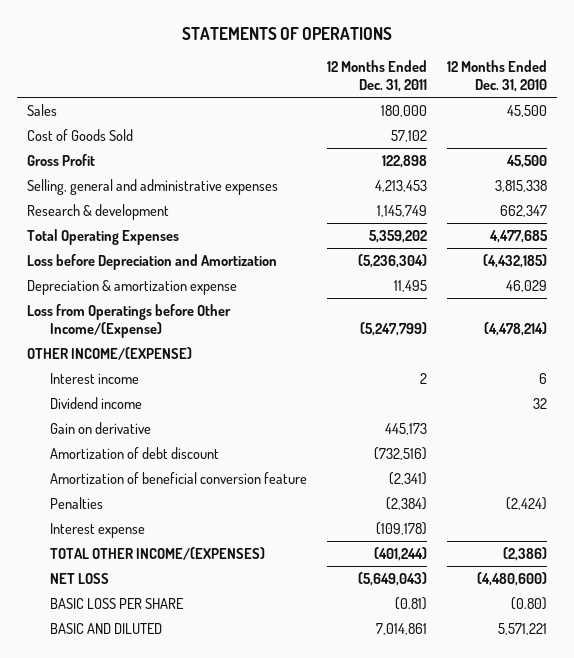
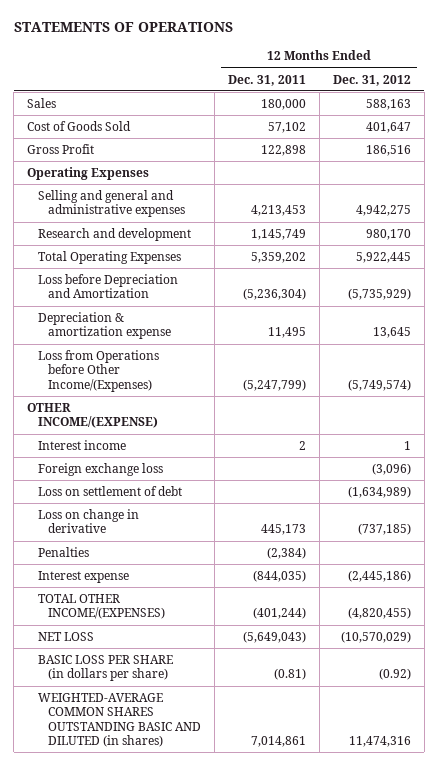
[446,60,547,92] 12 Months Ended Dec. 31, 2010 -> none
none -> [332,74,411,86] Dec. 31, 2012
none -> [27,166,150,180] Operating Expenses
[26,178,278,195] Selling, general and administrative expenses -> [37,189,186,218] Selling and general and administrative expenses
[26,203,169,220] Research & development -> [37,227,191,241] Research and development
[26,303,231,338] Loss from Operatings before Other Income/(Expense) -> [37,349,159,392] Loss from Operations before Other Income/(Expenses)
[49,396,142,409] Dividend income -> none
[49,446,219,459] Amortization of debt discount -> none
[49,471,307,484] Amortization of beneficial conversion feature -> none
none -> [37,462,163,476] Foreign exchange loss
none -> [37,485,182,496] Loss on settlement of debt
[49,421,151,434] Gain on derivative -> [37,508,139,534] Loss on change in derivative
[375,521,427,535] (109,178) -> [252,569,306,582] (844,035)
[49,597,184,609] BASIC LOSS PER SHARE -> [37,654,173,682] BASIC LOSS PER SHARE (in dollars per share)
[49,622,162,634] BASIC AND DILUTED -> [37,692,202,748] WEIGHTED-AVERAGE COMMON SHARES OUTSTANDING BASIC AND DILUTED (in shares)

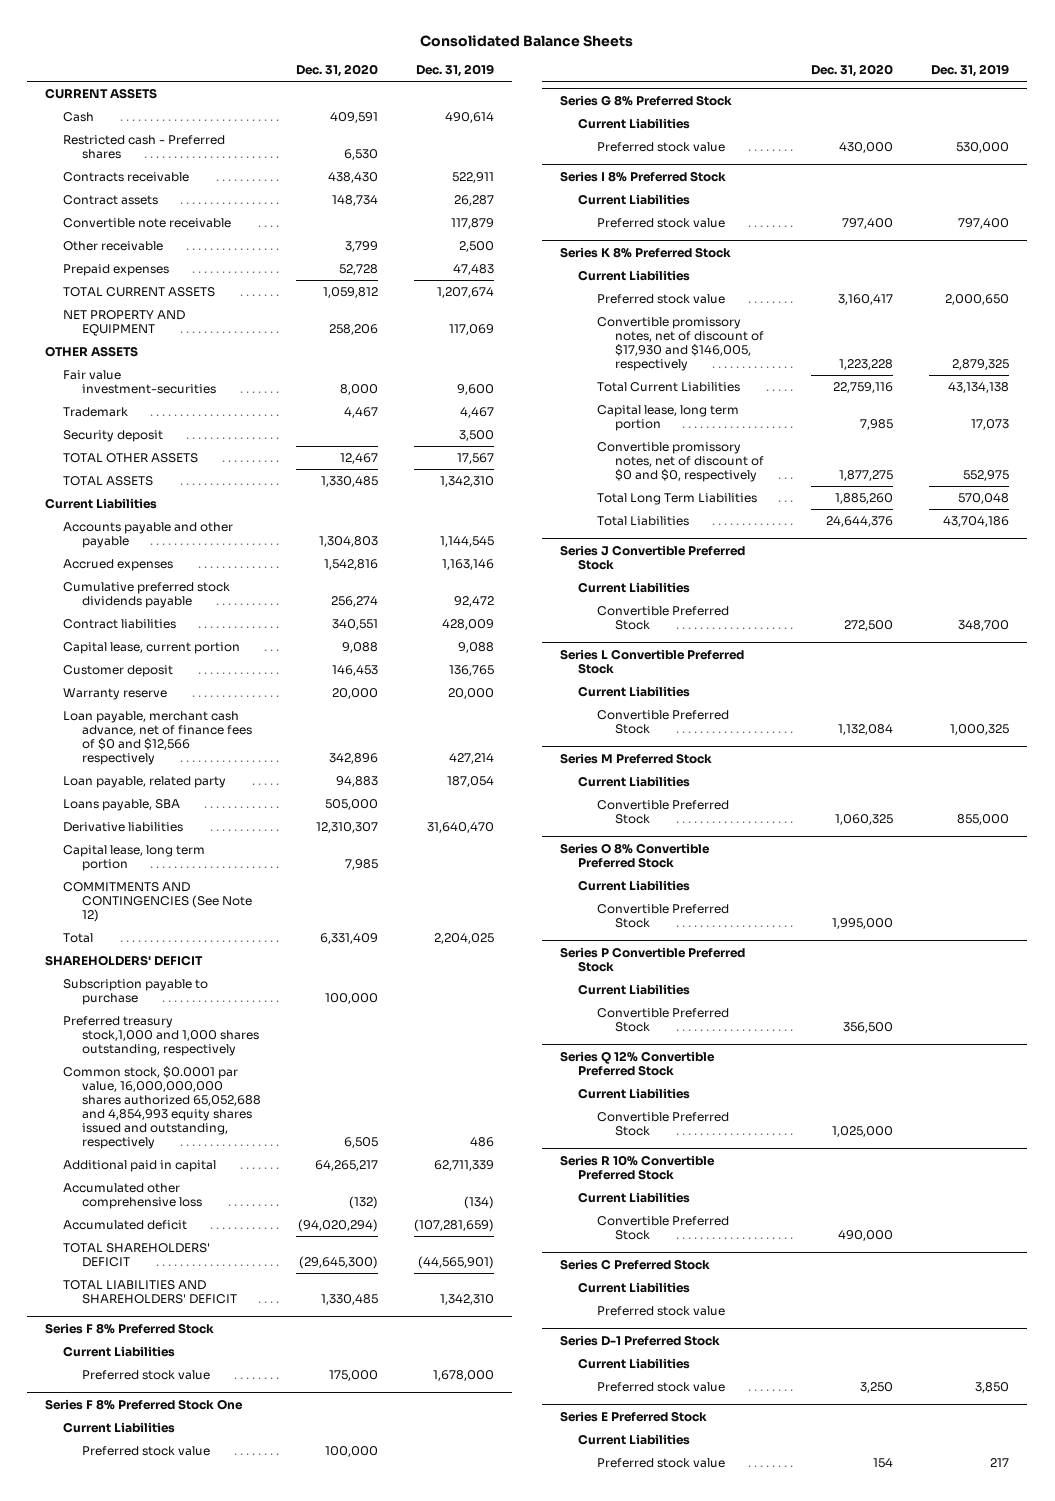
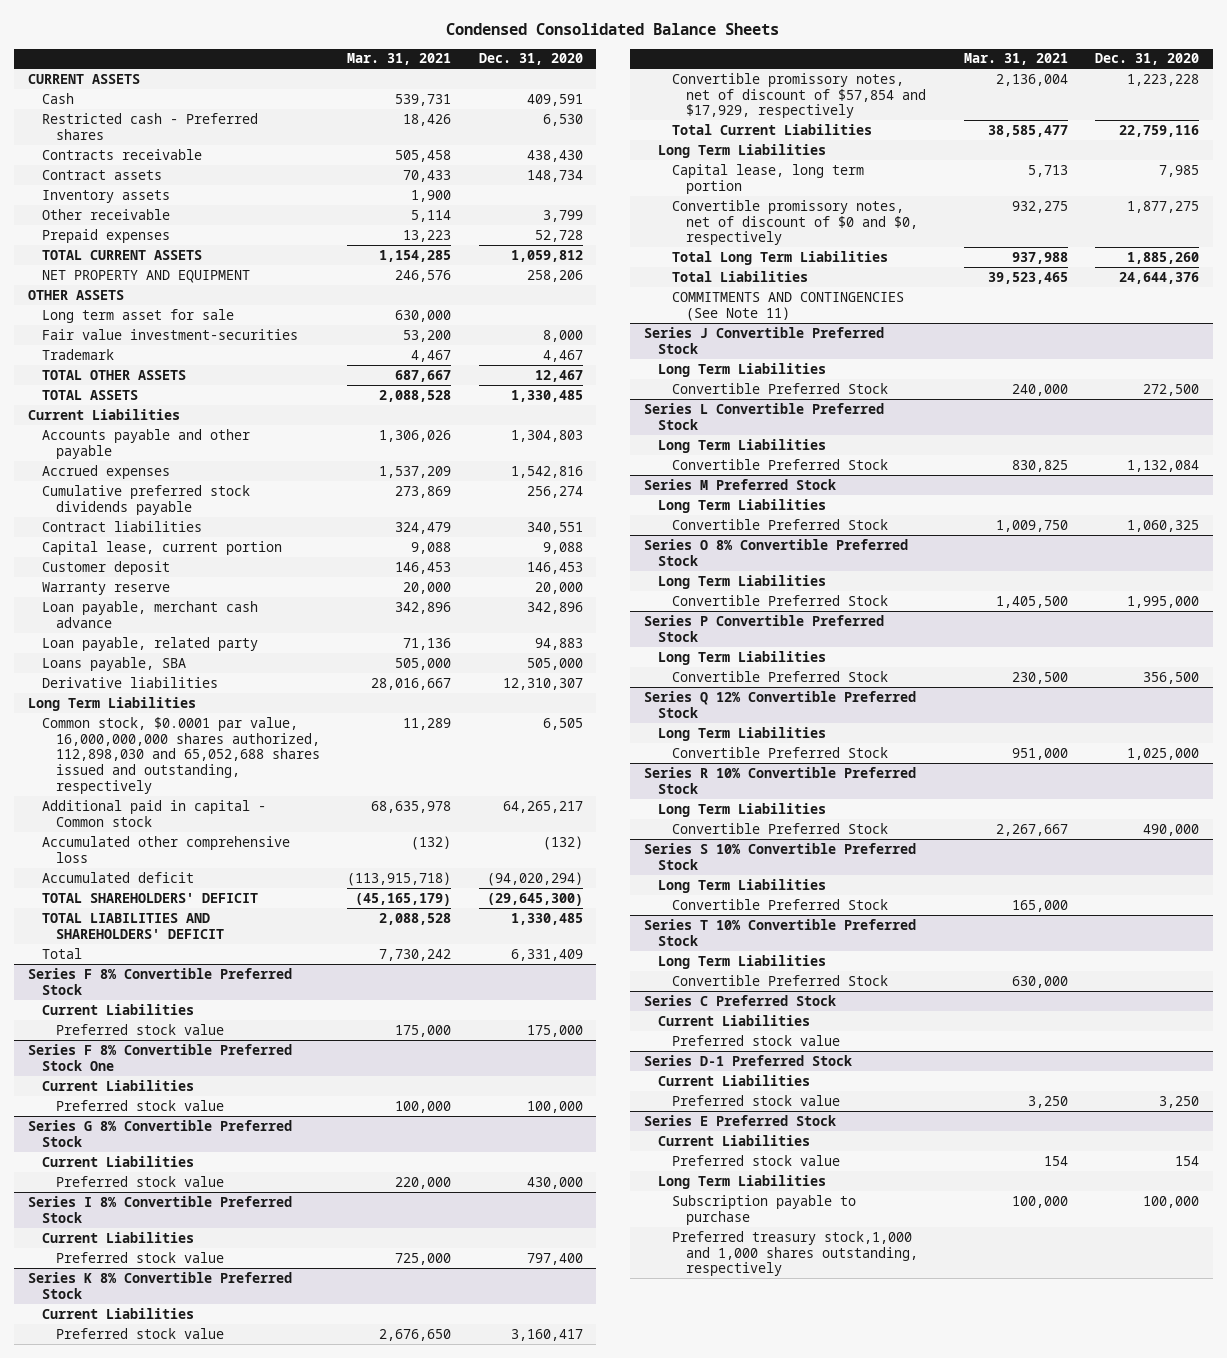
[420,35,634,48] Consolidated Balance Sheets -> [446,22,780,35] Condensed Consolidated Balance Sheets
[416,63,495,77] Dec. 31, 2019 -> none
none -> [347,53,452,66] Mar. 31, 2021
[63,217,232,228] Convertible note receivable -> none
none -> [41,189,170,203] Inventory assets
none -> [41,308,234,323] Long term asset for sale
[63,429,164,442] Security deposit -> none
[63,710,252,765] Loan payable, merchant cash advance, net of finance fees of $0 and $12,566 respectively -> [41,600,258,628] Loan payable, merchant cash advance
[63,844,206,871] Capital lease, long term portion -> none
[63,881,252,922] COMMITMENTS AND CONTINGENCIES (See Note 12) -> none
[45,954,204,966] SHAREHOLDERS' DEFICIT -> none
[63,978,209,1005] Subscription payable to purchase -> none
[63,1015,259,1056] Preferred treasury stock,1,000 and 1,000 shares outstanding, respectively -> none
none -> [27,696,196,711] Long Term Liabilities
[63,1065,261,1149] Common stock, $0.0001 par value, 16,000,000,000 shares authorized 65,052,688 and 4,854,993 equity shares issued and outstanding, respectively -> [41,716,320,794] Common stock, $0.0001 par value, 16,000,000,000 shares authorized, 112,898,030 and 65,052,688 shares issued and outstanding, respectively
[63,1159,217,1172] Additional paid in capital -> [41,799,266,827] Additional paid in capital - Common stock
[63,932,94,943] Total -> [41,947,82,959] Total
[45,1322,215,1334] Series F 8% Preferred Stock -> [27,967,292,995] Series F 8% Convertible Preferred Stock
[45,1398,244,1410] Series F 8% Preferred Stock One -> [27,1043,292,1071] Series F 8% Convertible Preferred Stock One
[560,94,733,106] Series G 8% Preferred Stock -> [27,1119,292,1147] Series G 8% Convertible Preferred Stock
[560,170,727,182] Series I 8% Preferred Stock -> [27,1195,292,1223] Series I 8% Convertible Preferred Stock
[560,246,732,258] Series K 8% Preferred Stock -> [27,1271,292,1299] Series K 8% Convertible Preferred Stock
[596,316,764,371] Convertible promissory notes, net of discount of $17,930 and $146,005, respectively -> [672,72,926,119] Convertible promissory notes, net of discount of $57,854 and $17,929, respectively
none -> [658,143,827,158] Long Term Liabilities
none -> [672,291,905,321] COMMITMENTS AND CONTINGENCIES (See Note 11)
[578,581,691,593] Current Liabilities -> none
none -> [658,362,827,377] Long Term Liabilities
[578,685,691,697] Current Liabilities -> none
none -> [658,438,827,453] Long Term Liabilities
[578,775,691,787] Current Liabilities -> none
none -> [658,498,827,513] Long Term Liabilities
[578,879,691,891] Current Liabilities -> none
none -> [658,574,827,589] Long Term Liabilities
[578,983,691,995] Current Liabilities -> none
none -> [658,650,827,665] Long Term Liabilities
[578,1087,691,1099] Current Liabilities -> none
none -> [658,726,827,741] Long Term Liabilities
[578,1191,691,1203] Current Liabilities -> none
none -> [658,802,827,817] Long Term Liabilities
none -> [644,842,917,870] Series S 10% Convertible Preferred Stock
none -> [658,878,827,893] Long Term Liabilities
none -> [672,898,889,910] Convertible Preferred Stock
none -> [644,918,917,946] Series T 10% Convertible Preferred Stock
none -> [658,954,827,969] Long Term Liabilities
none -> [672,974,889,986] Convertible Preferred Stock
none -> [658,1174,827,1189] Long Term Liabilities
none -> [672,1194,857,1225] Subscription payable to purchase
none -> [672,1230,918,1277] Preferred treasury stock,1,000 and 1,000 shares outstanding, respectively

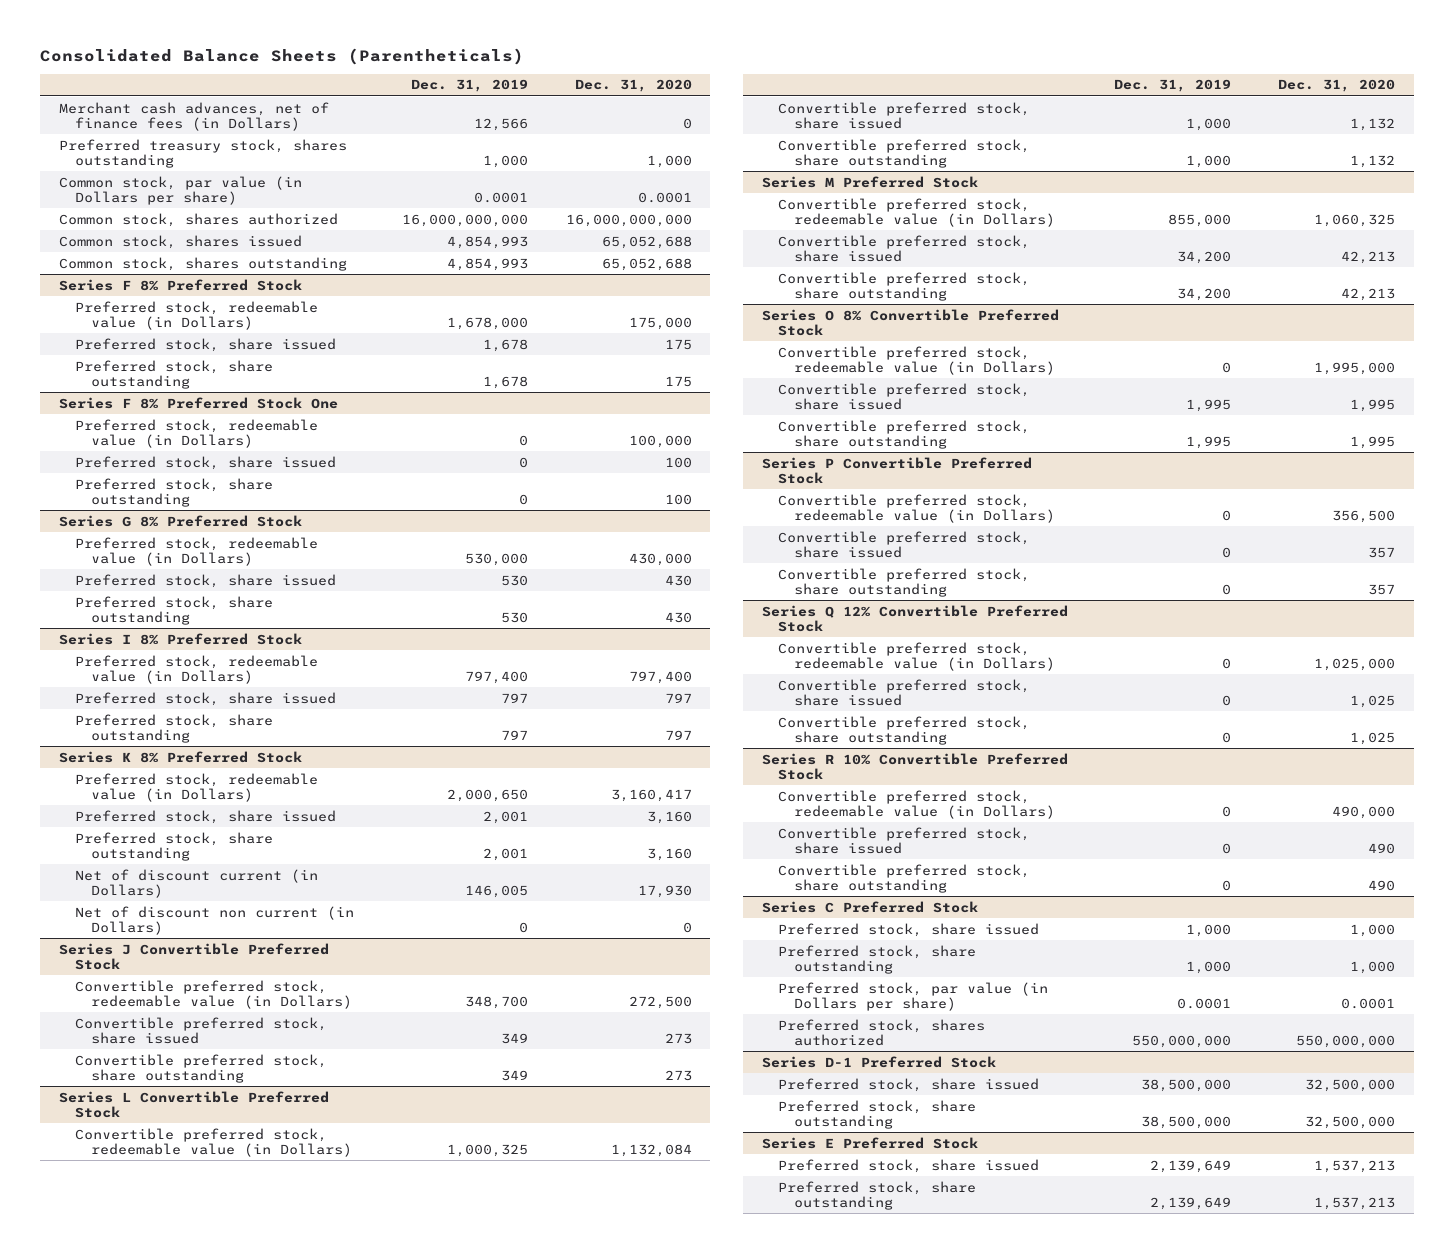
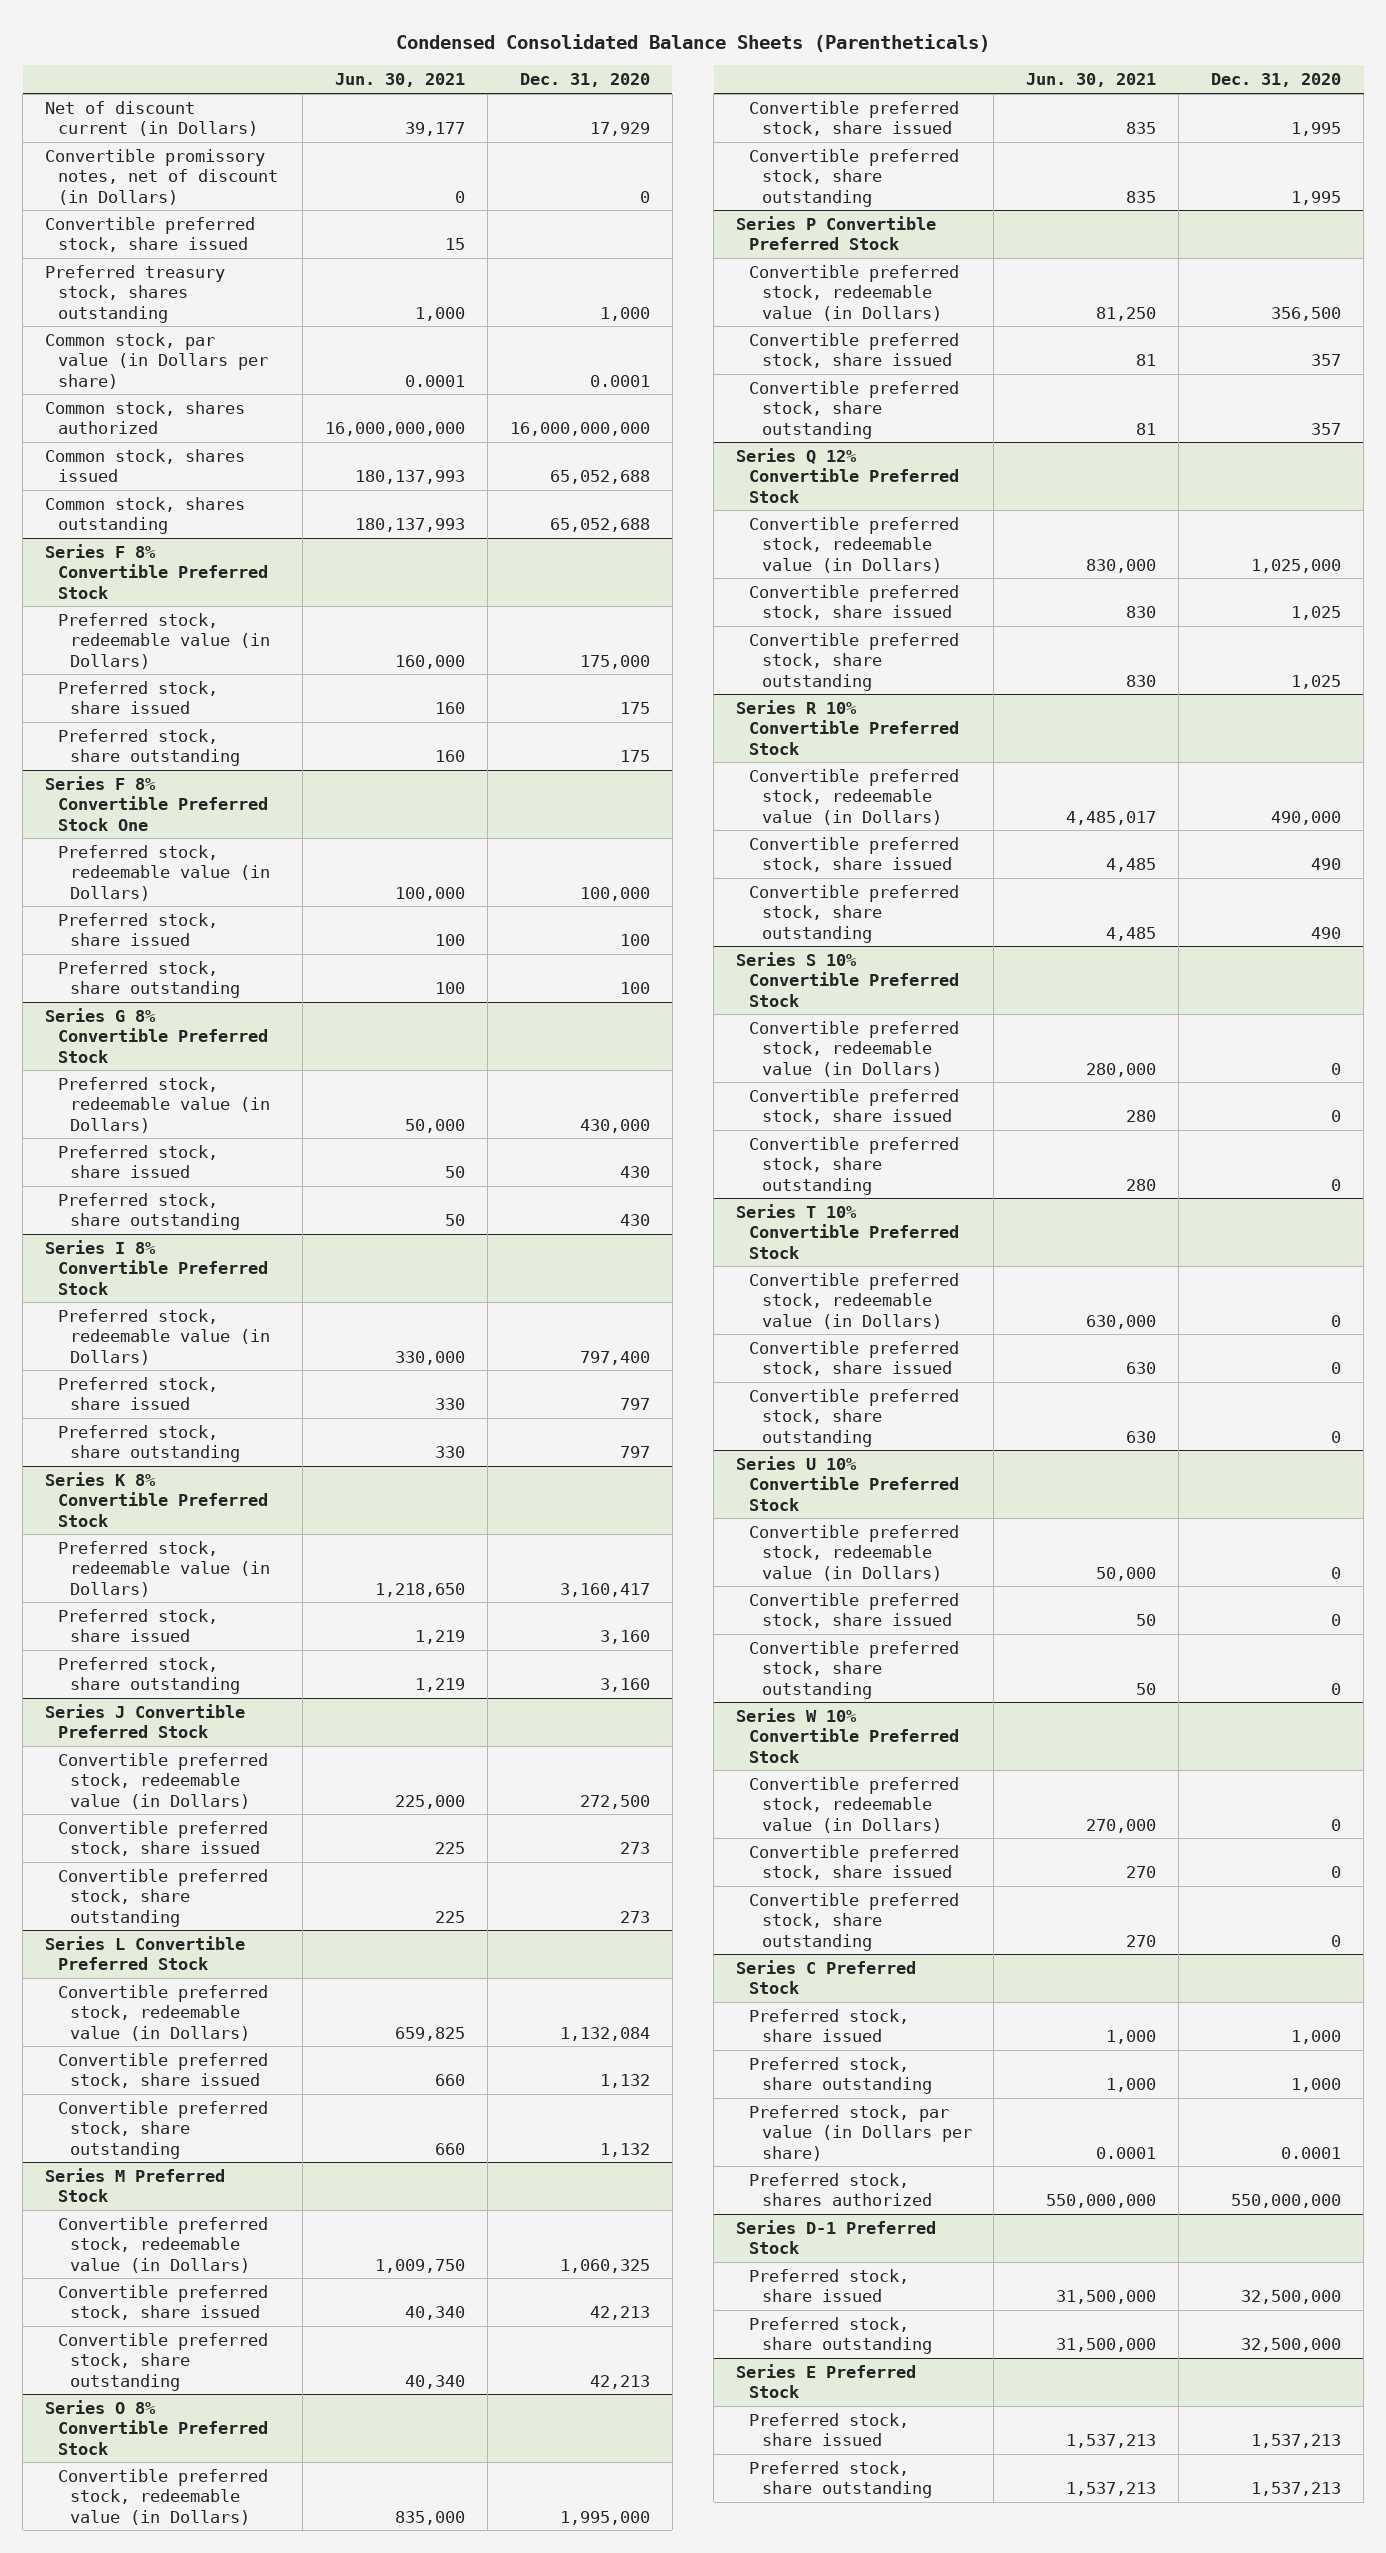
[40,47,525,65] Consolidated Balance Sheets (Parentheticals) -> [396,33,991,52] Condensed Consolidated Balance Sheets (Parentheticals)
[411,79,529,93] Dec. 31, 2019 -> none
none -> [335,73,466,88] Jun. 30, 2021
[58,101,329,131] Merchant cash advances, net of finance fees (in Dollars) -> none
none -> [45,101,258,137] Net of discount current (in Dollars)
none -> [45,149,278,205] Convertible promissory notes, net of discount (in Dollars)
none -> [45,217,256,253] Convertible preferred stock, share issued
[58,278,302,291] Series F 8% Preferred Stock -> [45,544,268,599] Series F 8% Convertible Preferred Stock
[58,396,338,409] Series F 8% Preferred Stock One -> [45,776,268,831] Series F 8% Convertible Preferred Stock One
[58,514,302,527] Series G 8% Preferred Stock -> [45,1008,268,1063] Series G 8% Convertible Preferred Stock
[58,632,302,645] Series I 8% Preferred Stock -> [45,1240,268,1295] Series I 8% Convertible Preferred Stock
[58,750,302,763] Series K 8% Preferred Stock -> [45,1472,268,1527] Series K 8% Convertible Preferred Stock
[74,868,318,898] Net of discount current (in Dollars) -> none
[74,905,354,935] Net of discount non current (in Dollars) -> none
none -> [736,952,959,1007] Series S 10% Convertible Preferred Stock
none -> [748,1021,959,1077] Convertible preferred stock, redeemable value (in Dollars)
none -> [748,1089,959,1125] Convertible preferred stock, share issued
none -> [748,1137,959,1195] Convertible preferred stock, share outstanding
none -> [736,1204,959,1259] Series T 10% Convertible Preferred Stock
none -> [748,1273,959,1329] Convertible preferred stock, redeemable value (in Dollars)
none -> [748,1341,959,1377] Convertible preferred stock, share issued
none -> [748,1389,959,1447] Convertible preferred stock, share outstanding
none -> [736,1456,959,1511] Series U 10% Convertible Preferred Stock
none -> [748,1525,959,1581] Convertible preferred stock, redeemable value (in Dollars)
none -> [748,1593,959,1629] Convertible preferred stock, share issued
none -> [748,1641,959,1699] Convertible preferred stock, share outstanding
none -> [736,1708,959,1763] Series W 10% Convertible Preferred Stock
none -> [748,1777,959,1833] Convertible preferred stock, redeemable value (in Dollars)
none -> [748,1845,959,1881] Convertible preferred stock, share issued
none -> [748,1893,959,1951] Convertible preferred stock, share outstanding

